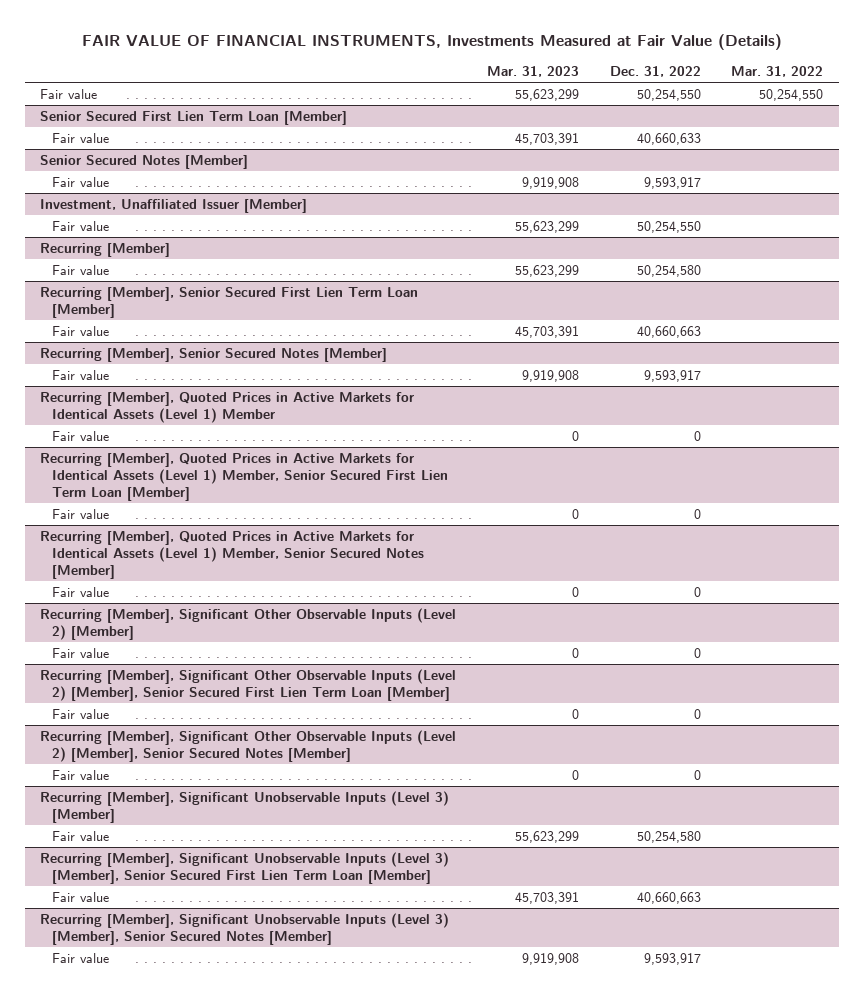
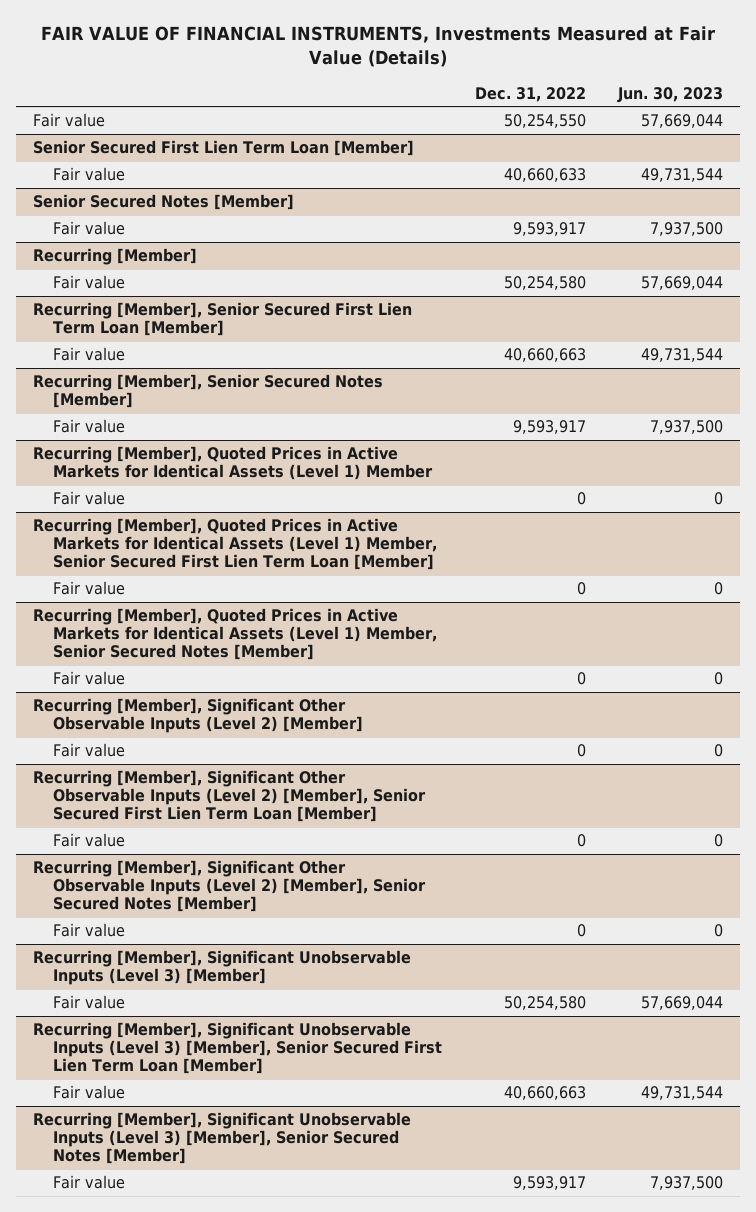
[486,65,579,77] Mar. 31, 2023 -> none
[731,65,824,77] Mar. 31, 2022 -> none
none -> [617,86,724,103] Jun. 30, 2023
[40,198,308,213] Investment, Unaffiliated Issuer [Member] -> none
[51,220,109,231] Fair value -> none

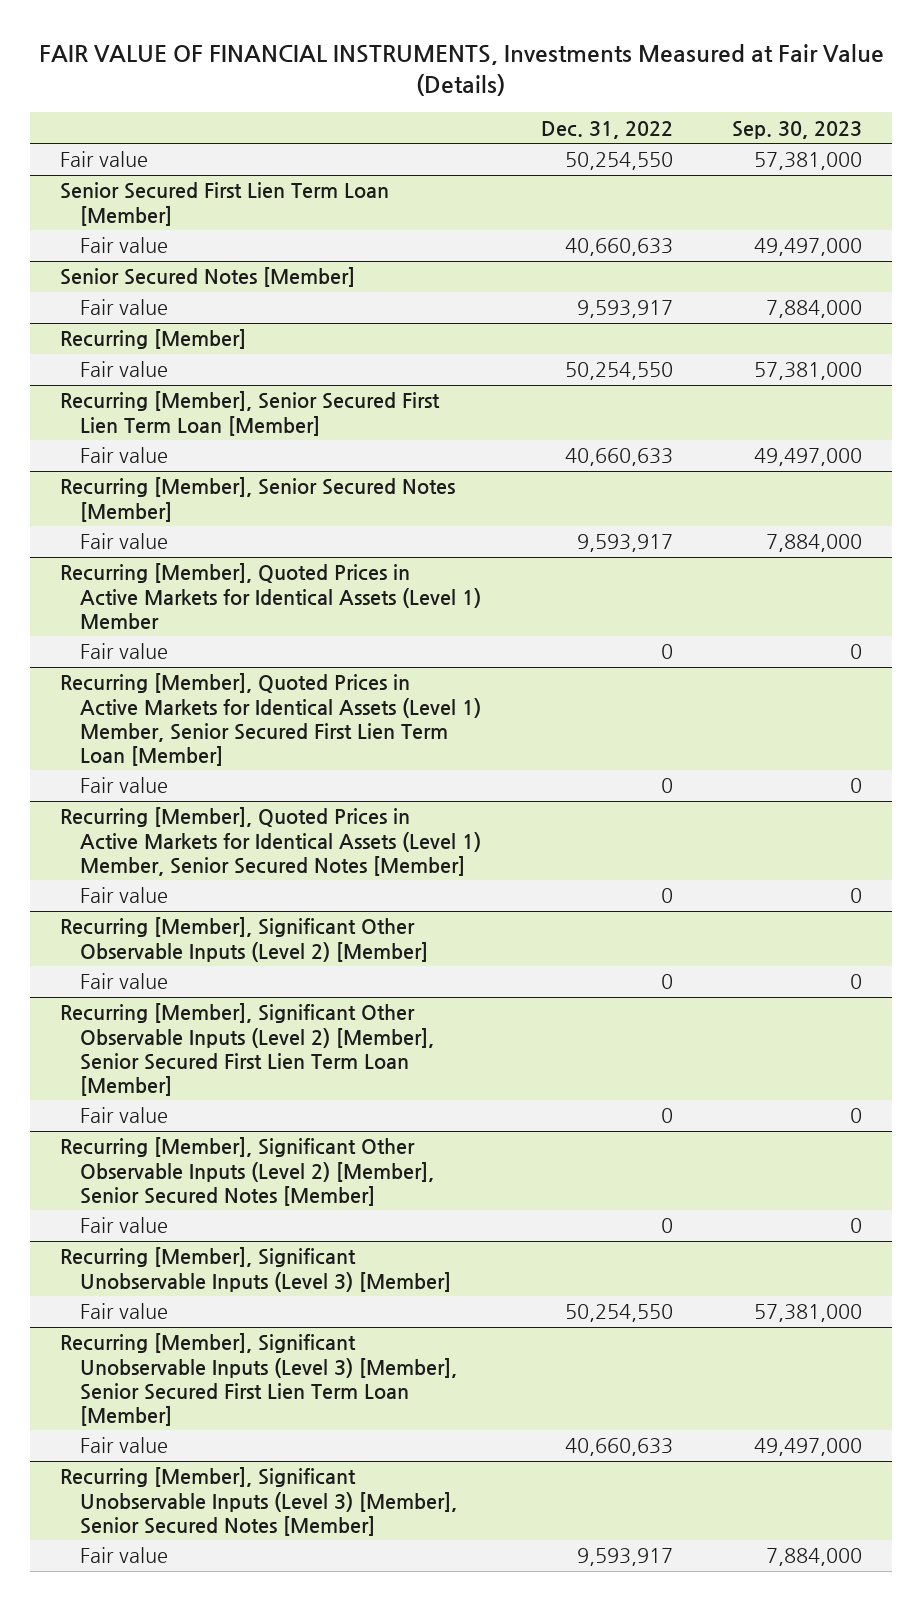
[617,86,724,103] Jun. 30, 2023 -> none
none -> [732,120,863,139] Sep. 30, 2023
[503,275,586,290] 50,254,580 -> [564,362,673,381] 50,254,550
[503,347,586,362] 40,660,663 -> [564,448,673,467] 40,660,633
[503,995,586,1010] 50,254,580 -> [564,1304,673,1323] 50,254,550
[503,1085,586,1100] 40,660,663 -> [564,1438,673,1457] 40,660,633

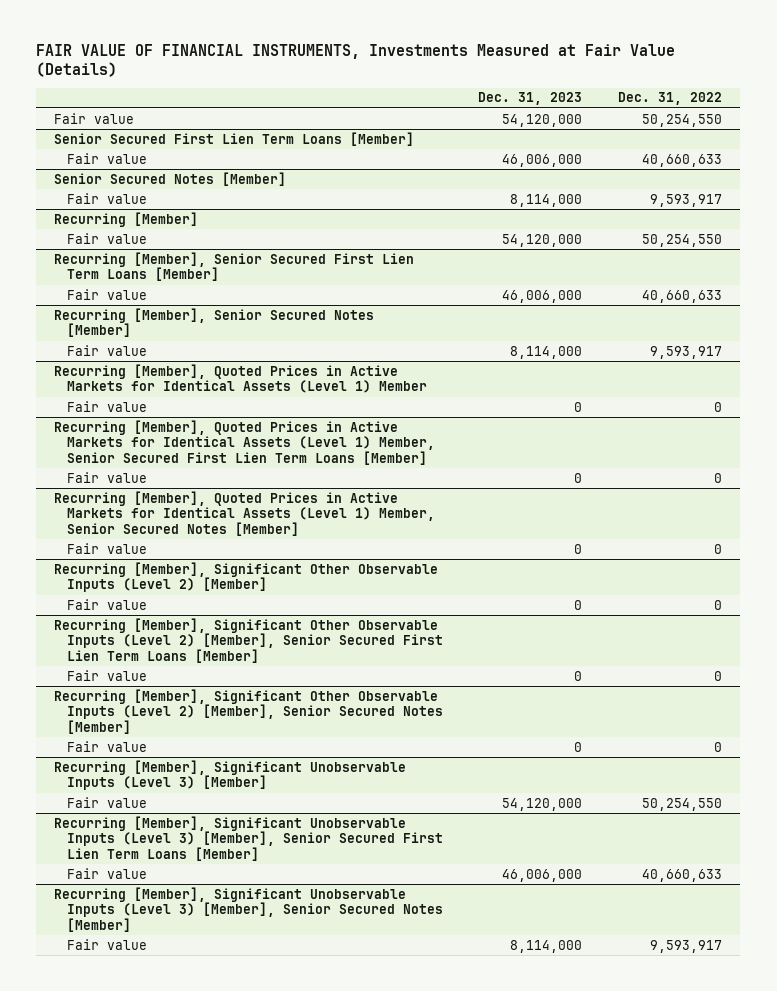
[732,120,863,139] Sep. 30, 2023 -> none
none -> [478,92,583,106] Dec. 31, 2023
[60,182,390,226] Senior Secured First Lien Term Loan [Member] -> [54,131,415,146] Senior Secured First Lien Term Loans [Member]
[60,391,441,436] Recurring [Member], Senior Secured First Lien Term Loan [Member] -> [54,251,415,282] Recurring [Member], Senior Secured First Lien Term Loans [Member]
[60,673,482,766] Recurring [Member], Quoted Prices in Active Markets for Identical Assets (Level 1) Member, Senior Secured First Lien Term Loan [Member] -> [54,419,435,465] Recurring [Member], Quoted Prices in Active Markets for Identical Assets (Level 1) Member, Senior Secured First Lien Term Loans [Member]
[60,1003,435,1096] Recurring [Member], Significant Other Observable Inputs (Level 2) [Member], Senior Secured First Lien Term Loan [Member] -> [54,617,443,663] Recurring [Member], Significant Other Observable Inputs (Level 2) [Member], Senior Secured First Lien Term Loans [Member]
[60,1333,458,1426] Recurring [Member], Significant Unobservable Inputs (Level 3) [Member], Senior Secured First Lien Term Loan [Member] -> [54,815,443,861] Recurring [Member], Significant Unobservable Inputs (Level 3) [Member], Senior Secured First Lien Term Loans [Member]

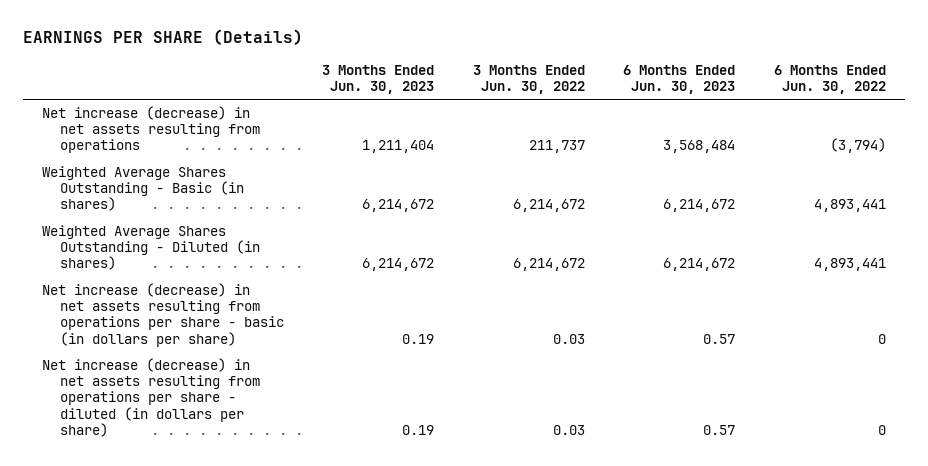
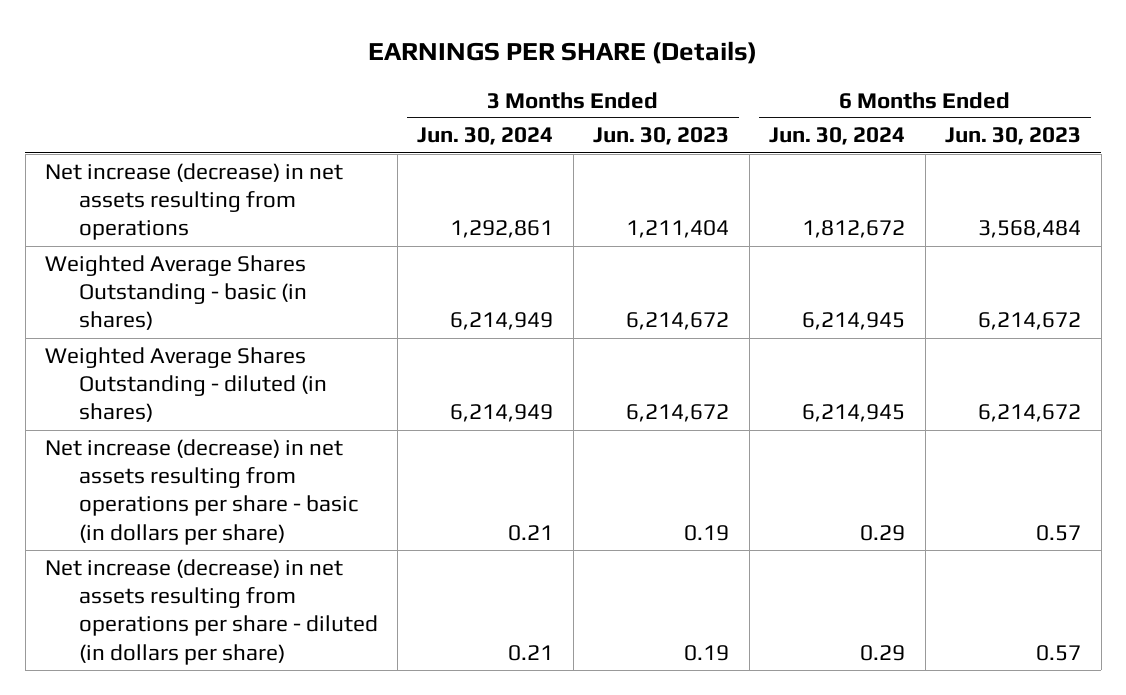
[472,64,585,94] 3 Months Ended Jun. 30, 2022 -> none
[773,64,886,94] 6 Months Ended Jun. 30, 2022 -> none
none -> [417,127,554,146] Jun. 30, 2024
none -> [769,127,906,146] Jun. 30, 2024
[42,165,244,212] Weighted Average Shares Outstanding - Basic (in shares) -> [45,254,307,331] Weighted Average Shares Outstanding - basic (in shares)
[42,224,260,271] Weighted Average Shares Outstanding - Diluted (in shares) -> [45,346,327,423] Weighted Average Shares Outstanding - diluted (in shares)

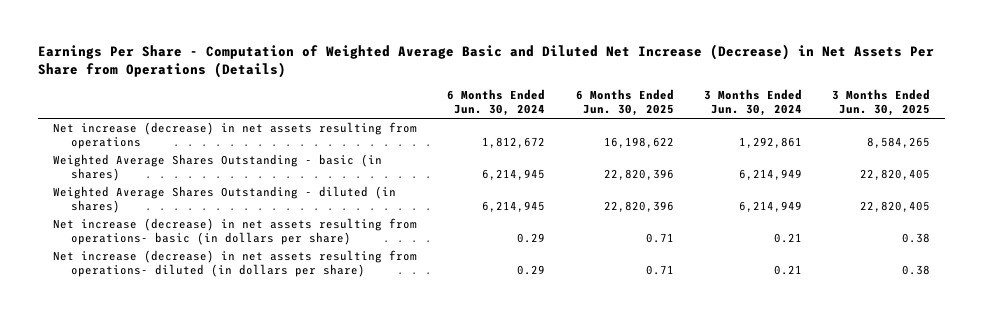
[368,41,758,65] EARNINGS PER SHARE (Details) -> [37,44,934,79] Earnings Per Share - Computation of Weighted Average Basic and Diluted Net Increase (Decrease) in Net Assets Per Share from Operations (Details)
[593,127,730,146] Jun. 30, 2023 -> none
[945,127,1082,146] Jun. 30, 2023 -> none
none -> [575,89,674,117] 6 Months Ended Jun. 30, 2025
none -> [832,89,931,117] 3 Months Ended Jun. 30, 2025
[45,438,358,545] Net increase (decrease) in net assets resulting from operations per share - basic (in dollars per share) -> [53,218,418,246] Net increase (decrease) in net assets resulting from operations- basic (in dollars per share)
[45,558,378,665] Net increase (decrease) in net assets resulting from operations per share - diluted (in dollars per share) -> [53,250,418,278] Net increase (decrease) in net assets resulting from operations- diluted (in dollars per share)

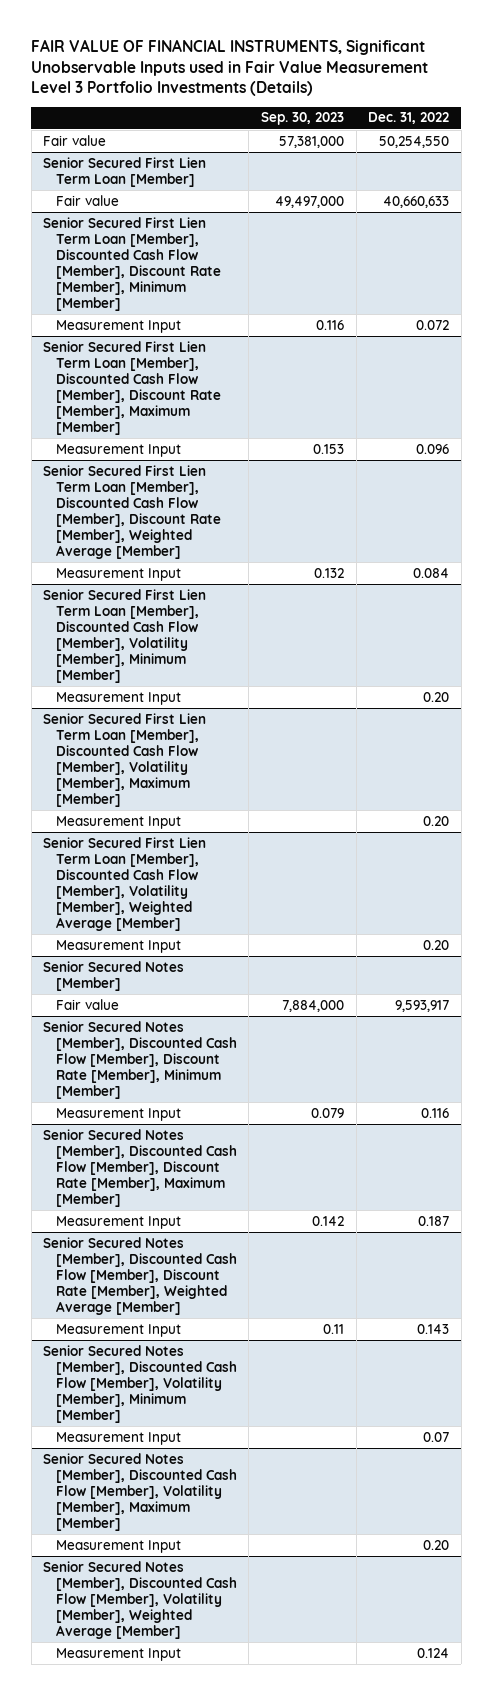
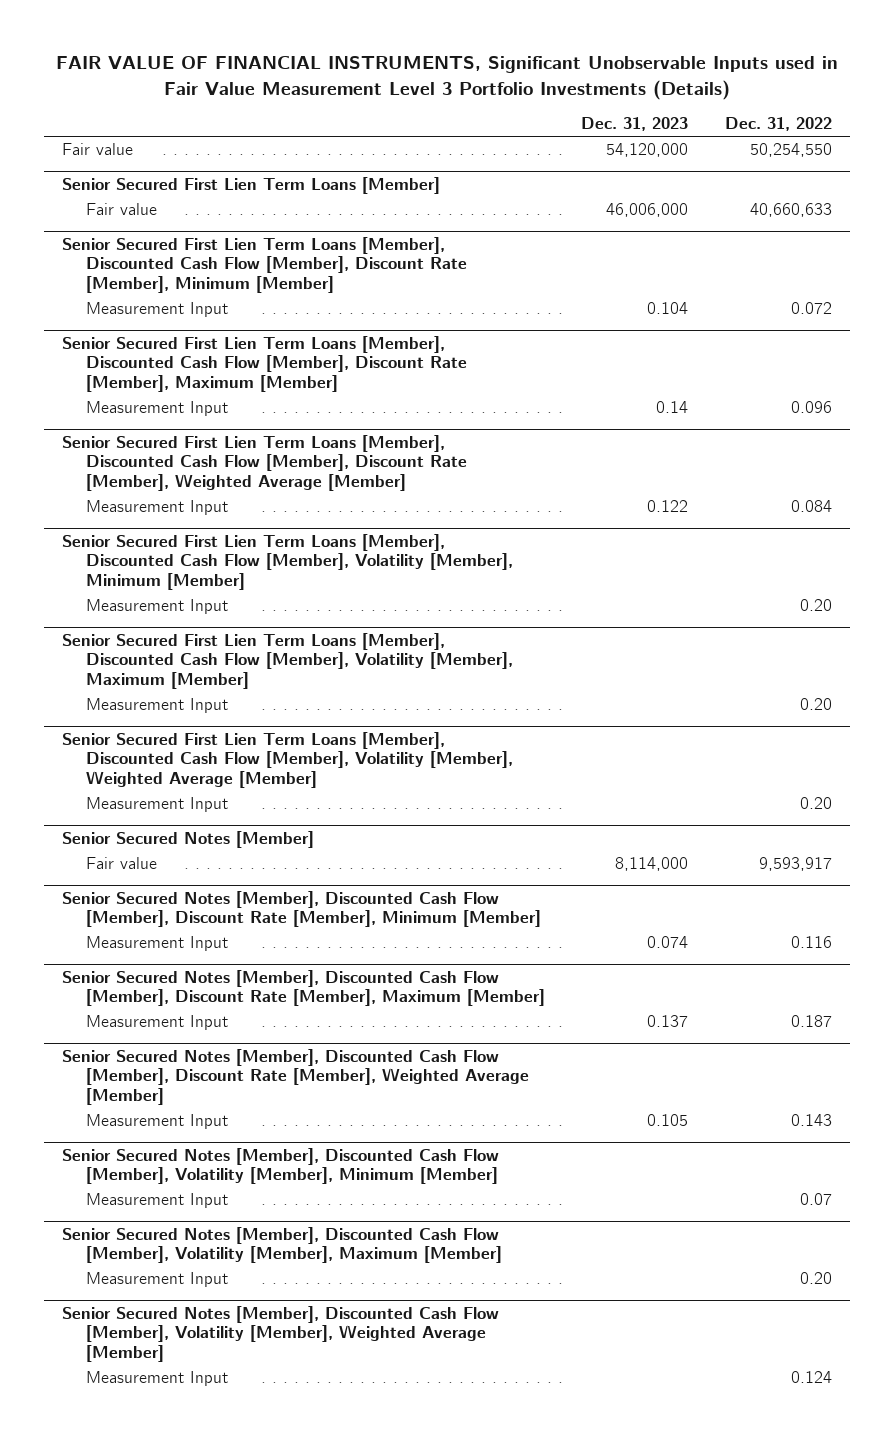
[260,112,344,126] Sep. 30, 2023 -> none
none -> [581,117,689,132] Dec. 31, 2023
[43,156,207,187] Senior Secured First Lien Term Loan [Member] -> [61,177,440,195] Senior Secured First Lien Term Loans [Member]
[43,216,221,311] Senior Secured First Lien Term Loan [Member], Discounted Cash Flow [Member], Discount Rate [Member], Minimum [Member] -> [61,237,467,293] Senior Secured First Lien Term Loans [Member], Discounted Cash Flow [Member], Discount Rate [Member], Minimum [Member]
[43,340,221,435] Senior Secured First Lien Term Loan [Member], Discounted Cash Flow [Member], Discount Rate [Member], Maximum [Member] -> [61,336,467,392] Senior Secured First Lien Term Loans [Member], Discounted Cash Flow [Member], Discount Rate [Member], Maximum [Member]
[43,464,221,559] Senior Secured First Lien Term Loan [Member], Discounted Cash Flow [Member], Discount Rate [Member], Weighted Average [Member] -> [61,435,467,491] Senior Secured First Lien Term Loans [Member], Discounted Cash Flow [Member], Discount Rate [Member], Weighted Average [Member]
[43,588,207,683] Senior Secured First Lien Term Loan [Member], Discounted Cash Flow [Member], Volatility [Member], Minimum [Member] -> [61,534,513,590] Senior Secured First Lien Term Loans [Member], Discounted Cash Flow [Member], Volatility [Member], Minimum [Member]
[43,712,207,807] Senior Secured First Lien Term Loan [Member], Discounted Cash Flow [Member], Volatility [Member], Maximum [Member] -> [61,633,513,689] Senior Secured First Lien Term Loans [Member], Discounted Cash Flow [Member], Volatility [Member], Maximum [Member]
[43,836,207,931] Senior Secured First Lien Term Loan [Member], Discounted Cash Flow [Member], Volatility [Member], Weighted Average [Member] -> [61,732,513,788] Senior Secured First Lien Term Loans [Member], Discounted Cash Flow [Member], Volatility [Member], Weighted Average [Member]

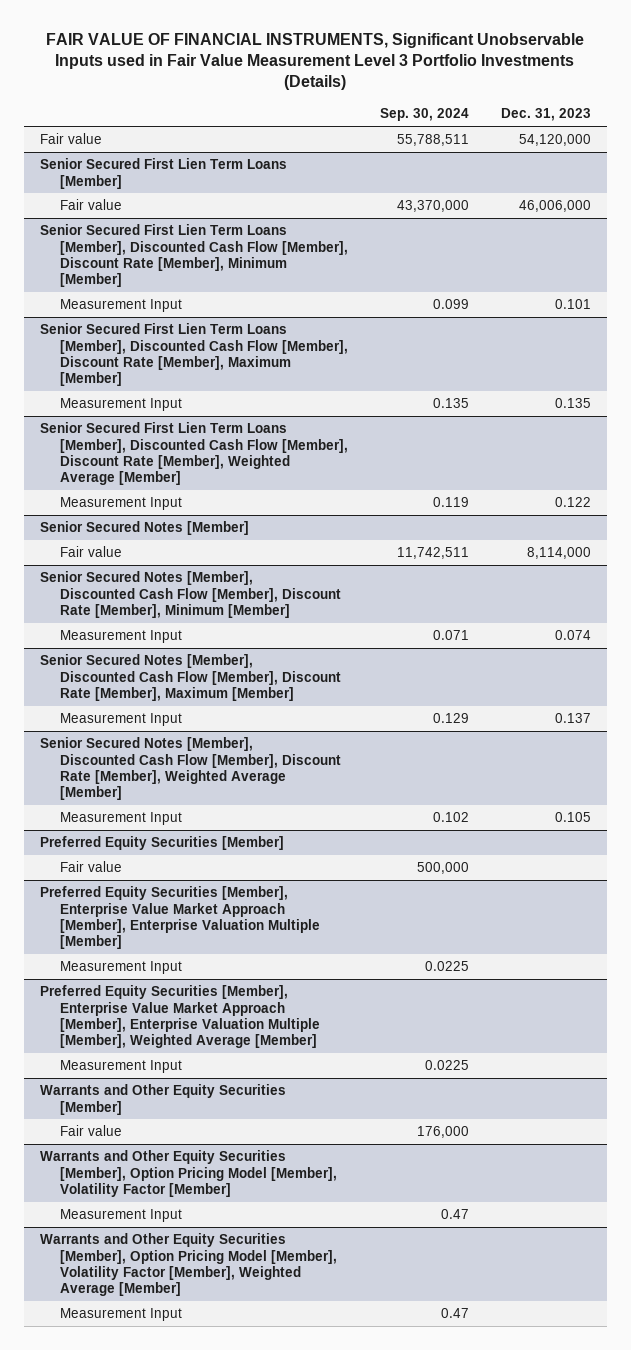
[724,117,832,132] Dec. 31, 2022 -> none
none -> [380,108,470,122] Sep. 30, 2024
[647,302,689,315] 0.104 -> [555,299,592,310] 0.101
[656,401,689,414] 0.14 -> [555,398,592,409] 0.135
[61,534,513,590] Senior Secured First Lien Term Loans [Member], Discounted Cash Flow [Member], Volatility [Member], Minimum [Member] -> none
[85,599,228,615] Measurement Input -> none
[61,633,513,689] Senior Secured First Lien Term Loans [Member], Discounted Cash Flow [Member], Volatility [Member], Maximum [Member] -> none
[85,698,228,714] Measurement Input -> none
[61,732,513,788] Senior Secured First Lien Term Loans [Member], Discounted Cash Flow [Member], Volatility [Member], Weighted Average [Member] -> none
[85,797,228,813] Measurement Input -> none
[61,1148,499,1185] Senior Secured Notes [Member], Discounted Cash Flow [Member], Volatility [Member], Minimum [Member] -> none
none -> [39,836,284,851] Preferred Equity Securities [Member]
none -> [60,861,123,873] Fair value
none -> [39,886,321,950] Preferred Equity Securities [Member], Enterprise Value Market Approach [Member], Enterprise Valuation Multiple [Member]
[61,1227,502,1264] Senior Secured Notes [Member], Discounted Cash Flow [Member], Volatility [Member], Maximum [Member] -> none
none -> [39,985,321,1049] Preferred Equity Securities [Member], Enterprise Value Market Approach [Member], Enterprise Valuation Multiple [Member], Weighted Average [Member]
[61,1306,499,1362] Senior Secured Notes [Member], Discounted Cash Flow [Member], Volatility [Member], Weighted Average [Member] -> none
none -> [39,1084,286,1115] Warrants and Other Equity Securities [Member]
none -> [60,1125,123,1137] Fair value
none -> [39,1150,338,1197] Warrants and Other Equity Securities [Member], Option Pricing Model [Member], Volatility Factor [Member]
none -> [39,1233,338,1297] Warrants and Other Equity Securities [Member], Option Pricing Model [Member], Volatility Factor [Member], Weighted Average [Member]
none -> [60,1308,183,1322] Measurement Input

